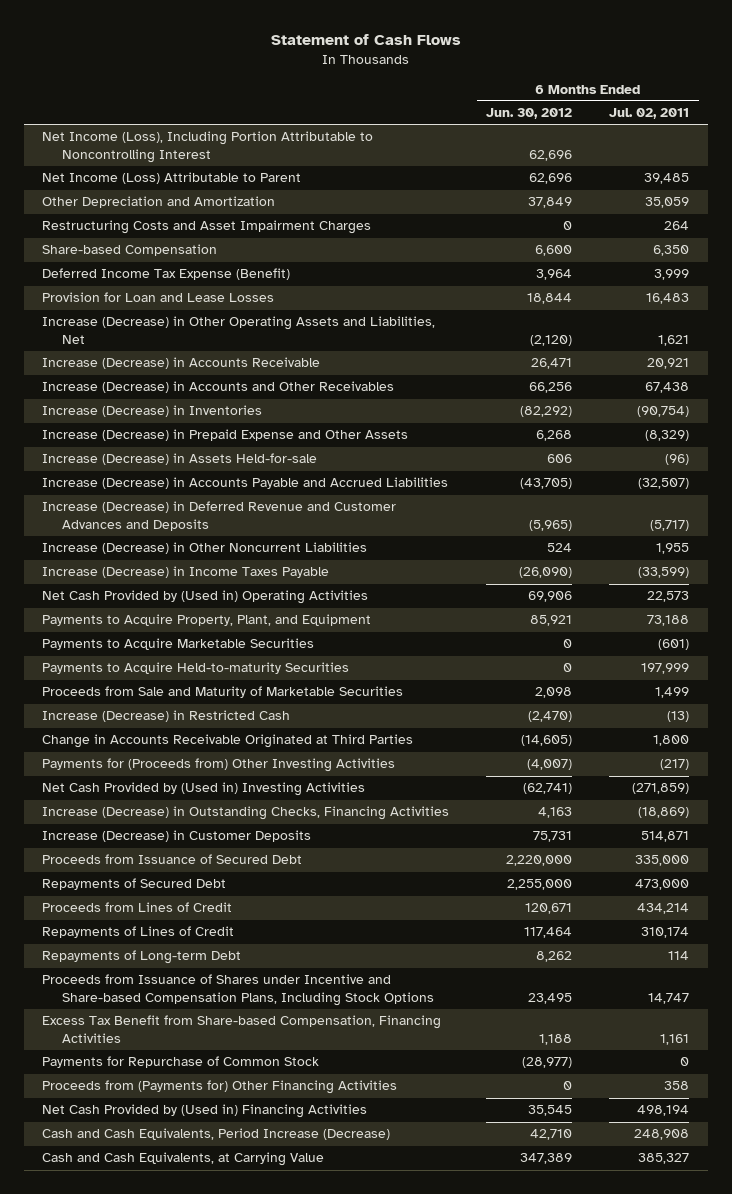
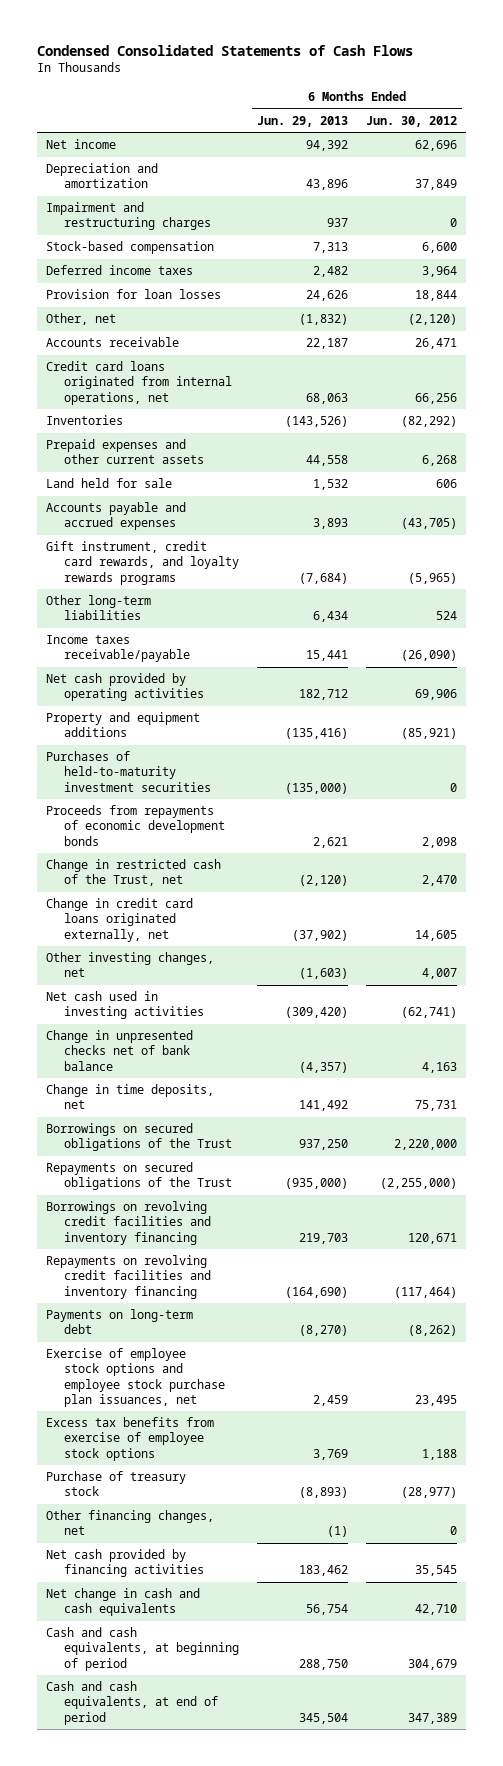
[270,33,461,45] Statement of Cash Flows -> [37,44,414,56] Condensed Consolidated Statements of Cash Flows
[609,108,690,120] Jul. 02, 2011 -> none
none -> [256,115,348,127] Jun. 29, 2013
[42,172,302,185] Net Income (Loss) Attributable to Parent -> none
[42,638,315,651] Payments to Acquire Marketable Securities -> none
[42,131,374,163] Net Income (Loss), Including Portion Attributable to Noncontrolling Interest -> [46,139,117,150] Net income
[42,196,276,209] Other Depreciation and Amortization -> [46,163,159,189] Depreciation and amortization
[42,220,372,235] Restructuring Costs and Asset Impairment Charges -> [46,202,211,231] Impairment and restructuring charges
[42,244,218,257] Share-based Compensation -> [46,241,215,255] Stock-based compensation
[42,268,291,281] Deferred Income Tax Expense (Benefit) -> [46,265,194,276] Deferred income taxes
[42,292,275,303] Provision for Loan and Lease Losses -> [46,289,222,300] Provision for loan losses
[42,316,436,344] Increase (Decrease) in Other Operating Assets and Liabilities, Net -> [46,313,117,326] Other, net
[42,357,321,370] Increase (Decrease) in Accounts Receivable -> [46,337,180,348] Accounts receivable
[42,381,395,394] Increase (Decrease) in Accounts and Other Receivables -> [46,361,232,405] Credit card loans originated from internal operations, net
[42,405,263,418] Increase (Decrease) in Inventories -> [46,415,124,426] Inventories
[42,429,409,442] Increase (Decrease) in Prepaid Expense and Other Assets -> [46,439,204,465] Prepaid expenses and other current assets
[42,453,318,466] Increase (Decrease) in Assets Held-for-sale -> [46,478,173,489] Land held for sale
[42,477,449,490] Increase (Decrease) in Accounts Payable and Accrued Liabilities -> [46,502,187,531] Accounts payable and accrued expenses
[42,501,397,531] Increase (Decrease) in Deferred Revenue and Customer Advances and Deposits -> [46,541,239,585] Gift instrument, credit card rewards, and loyalty rewards programs
[42,542,368,555] Increase (Decrease) in Other Noncurrent Liabilities -> [46,595,152,621] Other long-term liabilities
[42,566,330,579] Increase (Decrease) in Income Taxes Payable -> [46,635,190,663] Income taxes receivable/payable
[42,590,369,605] Net Cash Provided by (Used in) Operating Activities -> [46,673,204,702] Net cash provided by operating activities
[42,614,372,627] Payments to Acquire Property, Plant, and Equipment -> [46,712,201,738] Property and equipment additions
[530,615,573,627] 85,921 -> [401,728,458,740] (85,921)
[42,662,350,675] Payments to Acquire Held-to-maturity Securities -> [46,751,211,792] Purchases of held-to-maturity investment securities
[42,686,404,699] Proceeds from Sale and Maturity of Marketable Securities -> [46,805,225,846] Proceeds from repayments of economic development bonds
[42,710,291,723] Increase (Decrease) in Restricted Cash -> [46,859,222,887] Change in restricted cash of the Trust, net
[528,711,573,723] (2,470) -> [422,875,458,887] 2,470
[42,734,414,749] Change in Accounts Receivable Originated at Third Parties -> [46,898,194,942] Change in credit card loans originated externally, net
[521,735,573,747] (14,605) -> [415,929,458,941] 14,605
[42,758,396,773] Payments for (Proceeds from) Other Investing Activities -> [46,952,215,978] Other investing changes, net
[527,759,573,771] (4,007) -> [422,968,458,980] 4,007
[42,782,366,797] Net Cash Provided by (Used in) Investing Activities -> [46,991,204,1020] Net cash used in investing activities
[42,806,450,821] Increase (Decrease) in Outstanding Checks, Financing Activities -> [46,1030,194,1071] Change in unpresented checks net of bank balance
[42,830,312,843] Increase (Decrease) in Customer Deposits -> [46,1084,215,1110] Change in time deposits, net
[42,854,303,865] Proceeds from Issuance of Secured Debt -> [46,1123,232,1152] Borrowings on secured obligations of the Trust
[42,878,227,891] Repayments of Secured Debt -> [46,1162,232,1191] Repayments on secured obligations of the Trust
[507,879,573,891] 2,255,000 -> [380,1178,458,1190] (2,255,000)
[42,902,233,913] Proceeds from Lines of Credit -> [46,1201,211,1245] Borrowings on revolving credit facilities and inventory financing
[42,926,235,939] Repayments of Lines of Credit -> [46,1255,211,1299] Repayments on revolving credit facilities and inventory financing
[524,927,573,939] 117,464 -> [394,1286,458,1298] (117,464)
[42,950,242,965] Repayments of Long-term Debt -> [46,1309,194,1335] Payments on long-term debt
[536,951,573,963] 8,262 -> [408,1325,458,1337] (8,262)
[42,974,434,1006] Proceeds from Issuance of Shares under Incentive and Share-based Compensation Plans, Including Stock Options -> [46,1348,225,1407] Exercise of employee stock options and employee stock purchase plan issuances, net
[42,1015,442,1043] Excess Tax Benefit from Share-based Compensation, Financing Activities -> [46,1417,215,1461] Excess tax benefits from exercise of employee stock options
[42,1056,320,1069] Payments for Repurchase of Common Stock -> [46,1471,187,1497] Purchase of treasury stock
[42,1080,398,1095] Proceeds from (Payments for) Other Financing Activities -> [46,1510,215,1536] Other financing changes, net
[42,1104,368,1119] Net Cash Provided by (Used in) Financing Activities -> [46,1549,204,1578] Net cash provided by financing activities
[42,1128,391,1141] Cash and Cash Equivalents, Period Increase (Decrease) -> [46,1588,201,1617] Net change in cash and cash equivalents
[42,1152,325,1167] Cash and Cash Equivalents, at Carrying Value -> [46,1627,239,1671] Cash and cash equivalents, at beginning of period
[520,1153,573,1165] 347,389 -> [408,1658,458,1670] 304,679
none -> [46,1681,218,1725] Cash and cash equivalents, at end of period

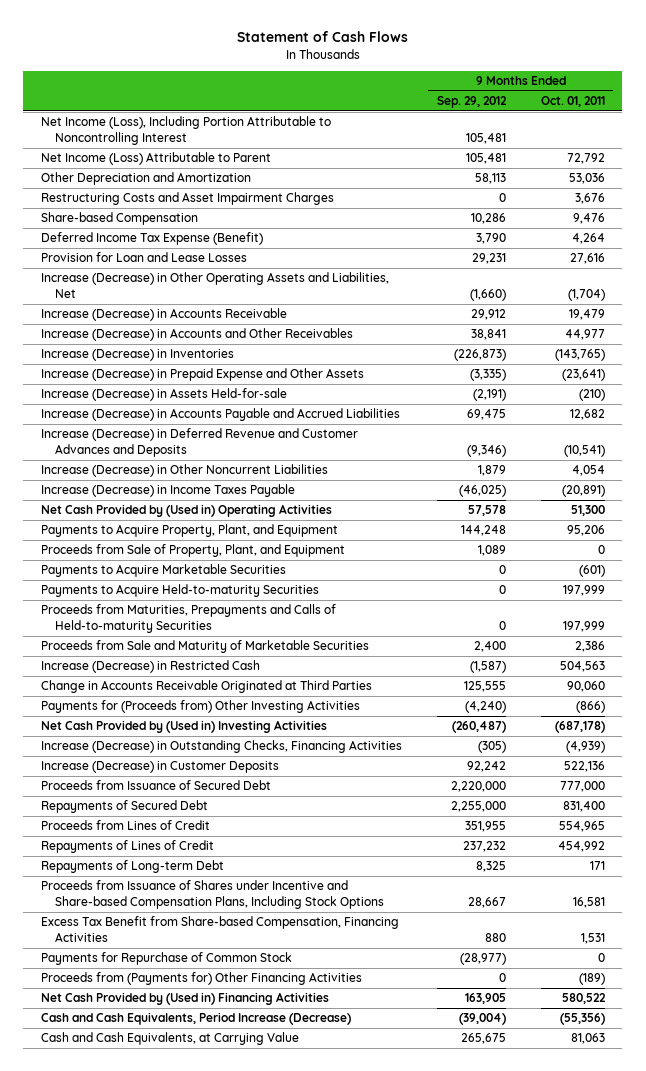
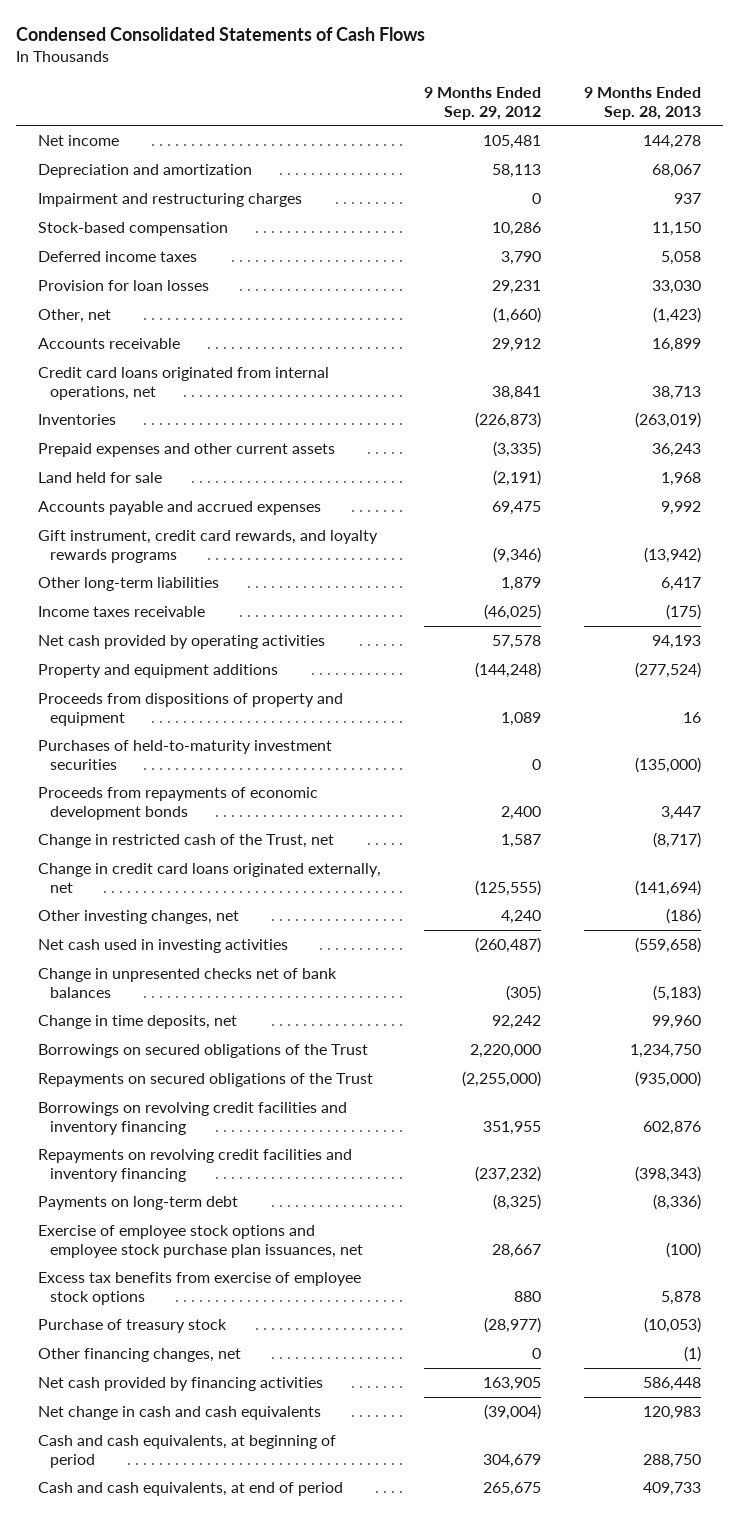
[236,31,408,43] Statement of Cash Flows -> [16,26,426,41] Condensed Consolidated Statements of Cash Flows
[540,96,605,108] Oct. 01, 2011 -> none
none -> [584,87,702,120] 9 Months Ended Sep. 28, 2013
[40,152,271,166] Net Income (Loss) Attributable to Parent -> none
[40,564,286,578] Payments to Acquire Marketable Securities -> none
[40,604,336,634] Proceeds from Maturities, Prepayments and Calls of Held-to-maturity Securities -> none
[40,116,331,146] Net Income (Loss), Including Portion Attributable to Noncontrolling Interest -> [37,135,119,147] Net income
[40,172,251,186] Other Depreciation and Amortization -> [37,164,252,179] Depreciation and amortization
[40,192,334,206] Restructuring Costs and Asset Impairment Charges -> [37,193,302,208] Impairment and restructuring charges
[40,212,198,226] Share-based Compensation -> [37,222,228,237] Stock-based compensation
[40,232,263,246] Deferred Income Tax Expense (Benefit) -> [37,251,197,263] Deferred income taxes
[40,252,247,263] Provision for Loan and Lease Losses -> [37,280,209,292] Provision for loan losses
[40,272,389,299] Increase (Decrease) in Other Operating Assets and Liabilities, Net -> [37,309,111,324] Other, net
[40,308,287,322] Increase (Decrease) in Accounts Receivable -> [37,338,180,350] Accounts receivable
[40,328,353,342] Increase (Decrease) in Accounts and Other Receivables -> [37,367,329,400] Credit card loans originated from internal operations, net
[40,349,234,362] Increase (Decrease) in Inventories -> [37,414,116,426] Inventories
[40,368,364,382] Increase (Decrease) in Prepaid Expense and Other Assets -> [37,443,335,458] Prepaid expenses and other current assets
[40,388,287,402] Increase (Decrease) in Assets Held-for-sale -> [37,472,162,484] Land held for sale
[40,408,400,422] Increase (Decrease) in Accounts Payable and Accrued Liabilities -> [37,501,321,516] Accounts payable and accrued expenses
[40,428,358,458] Increase (Decrease) in Deferred Revenue and Customer Advances and Deposits -> [37,530,378,563] Gift instrument, credit card rewards, and loyalty rewards programs
[40,464,328,478] Increase (Decrease) in Other Noncurrent Liabilities -> [37,577,219,592] Other long-term liabilities
[40,484,295,498] Increase (Decrease) in Income Taxes Payable -> [37,606,205,618] Income taxes receivable
[40,504,332,518] Net Cash Provided by (Used in) Operating Activities -> [37,635,325,650] Net cash provided by operating activities
[40,524,338,538] Payments to Acquire Property, Plant, and Equipment -> [37,664,278,679] Property and equipment additions
[460,525,506,537] 144,248 -> [475,662,542,679] (144,248)
[40,544,345,558] Proceeds from Sale of Property, Plant, and Equipment -> [37,693,343,726] Proceeds from dispositions of property and equipment
[40,584,319,598] Payments to Acquire Held-to-maturity Securities -> [37,740,332,770] Purchases of held-to-maturity investment securities
[40,640,369,654] Proceeds from Sale and Maturity of Marketable Securities -> [37,787,318,820] Proceeds from repayments of economic development bonds
[40,660,260,674] Increase (Decrease) in Restricted Cash -> [37,834,334,849] Change in restricted cash of the Trust, net
[469,661,506,674] (1,587) -> [501,834,542,849] 1,587
[40,680,372,694] Change in Accounts Receivable Originated at Third Parties -> [37,863,381,893] Change in credit card loans originated externally, net
[463,681,506,693] 125,555 -> [475,879,542,896] (125,555)
[40,700,360,714] Payments for (Proceeds from) Other Investing Activities -> [37,910,239,925] Other investing changes, net
[464,701,506,714] (4,240) -> [501,910,542,925] 4,240
[40,720,327,734] Net Cash Provided by (Used in) Investing Activities -> [37,939,288,954] Net cash used in investing activities
[40,740,402,754] Increase (Decrease) in Outstanding Checks, Financing Activities -> [37,968,337,998] Change in unpresented checks net of bank balances
[40,761,279,774] Increase (Decrease) in Customer Deposits -> [37,1015,237,1030] Change in time deposits, net
[40,780,271,791] Proceeds from Issuance of Secured Debt -> [37,1044,368,1059] Borrowings on secured obligations of the Trust
[40,800,208,814] Repayments of Secured Debt -> [37,1073,373,1088] Repayments on secured obligations of the Trust
[450,801,506,813] 2,255,000 -> [462,1071,542,1088] (2,255,000)
[40,820,210,831] Proceeds from Lines of Credit -> [37,1102,347,1135] Borrowings on revolving credit facilities and inventory financing
[40,840,214,854] Repayments of Lines of Credit -> [37,1149,352,1182] Repayments on revolving credit facilities and inventory financing
[462,841,506,853] 237,232 -> [475,1165,542,1182] (237,232)
[40,860,224,874] Repayments of Long-term Debt -> [37,1196,238,1211] Payments on long-term debt
[475,861,506,873] 8,325 -> [493,1194,542,1211] (8,325)
[40,880,385,910] Proceeds from Issuance of Shares under Incentive and Share-based Compensation Plans, Including Stock Options -> [37,1225,363,1258] Exercise of employee stock options and employee stock purchase plan issuances, net
[40,916,399,943] Excess Tax Benefit from Share-based Compensation, Financing Activities -> [37,1272,361,1305] Excess tax benefits from exercise of employee stock options
[40,952,292,966] Payments for Repurchase of Common Stock -> [37,1319,227,1334] Purchase of treasury stock
[40,972,362,986] Proceeds from (Payments for) Other Financing Activities -> [37,1348,241,1363] Other financing changes, net
[40,992,329,1006] Net Cash Provided by (Used in) Financing Activities -> [37,1377,323,1392] Net cash provided by financing activities
[40,1012,351,1026] Cash and Cash Equivalents, Period Increase (Decrease) -> [37,1406,321,1421] Net change in cash and cash equivalents
[40,1032,299,1046] Cash and Cash Equivalents, at Carrying Value -> [37,1435,336,1468] Cash and cash equivalents, at beginning of period
[460,1033,506,1045] 265,675 -> [483,1453,542,1468] 304,679
none -> [37,1482,343,1497] Cash and cash equivalents, at end of period

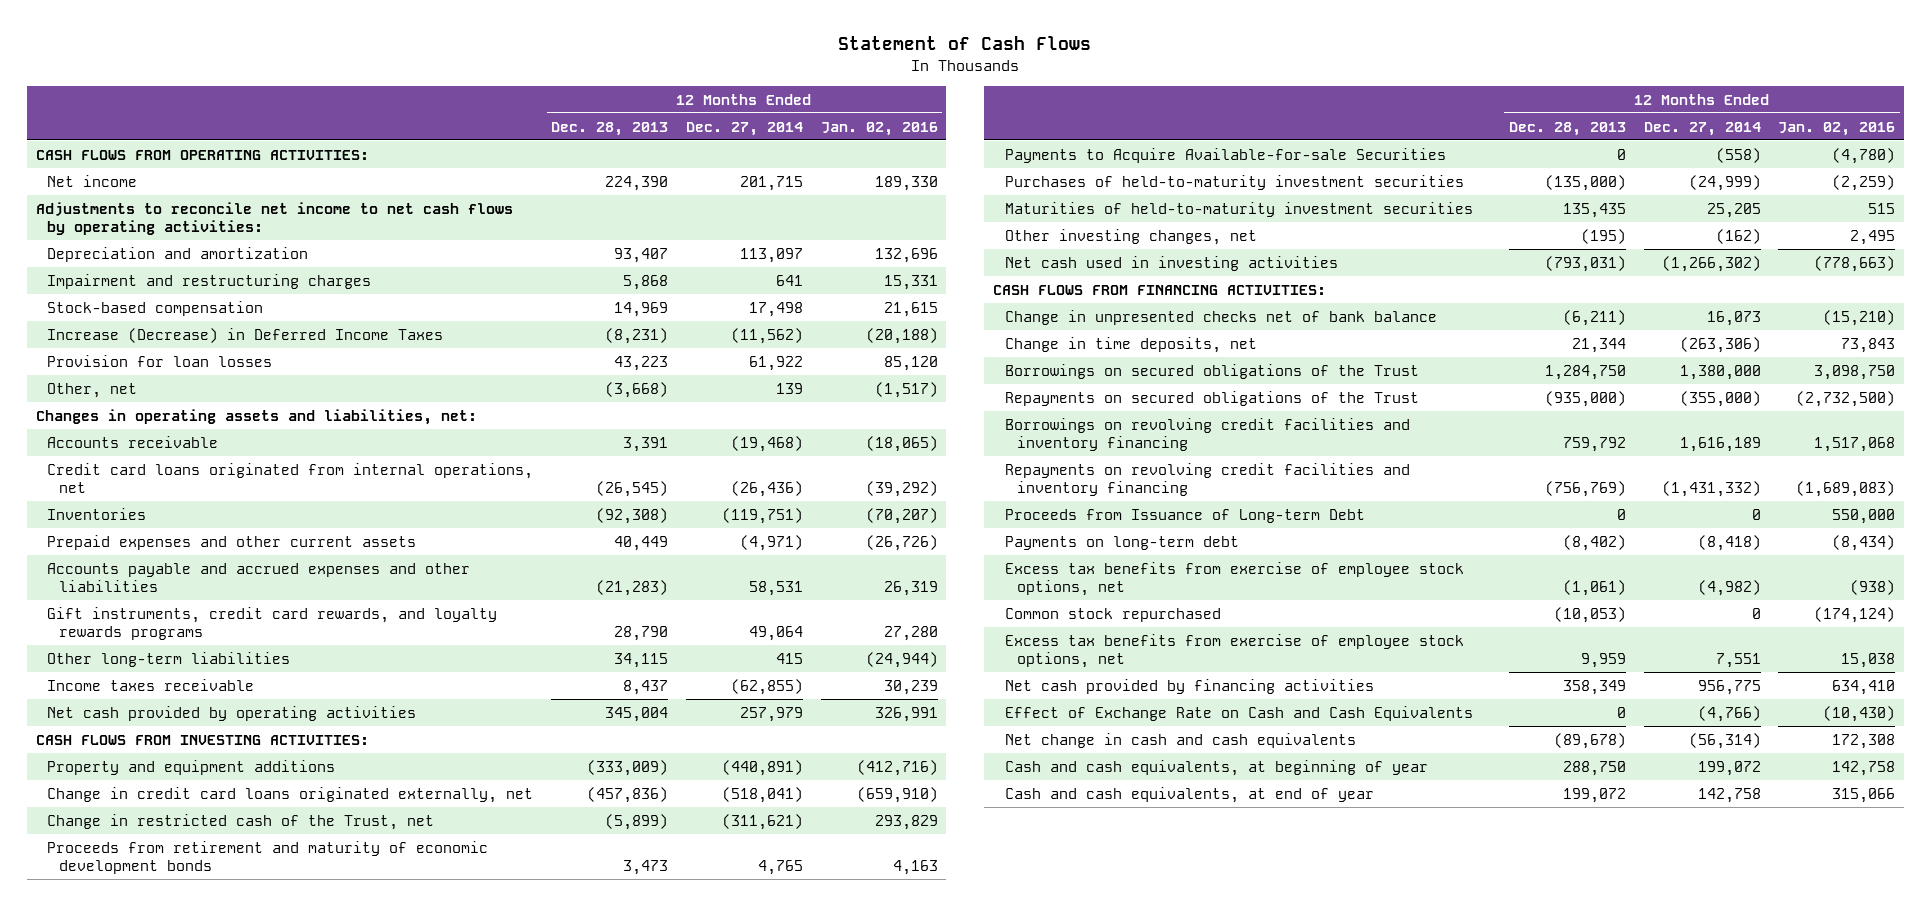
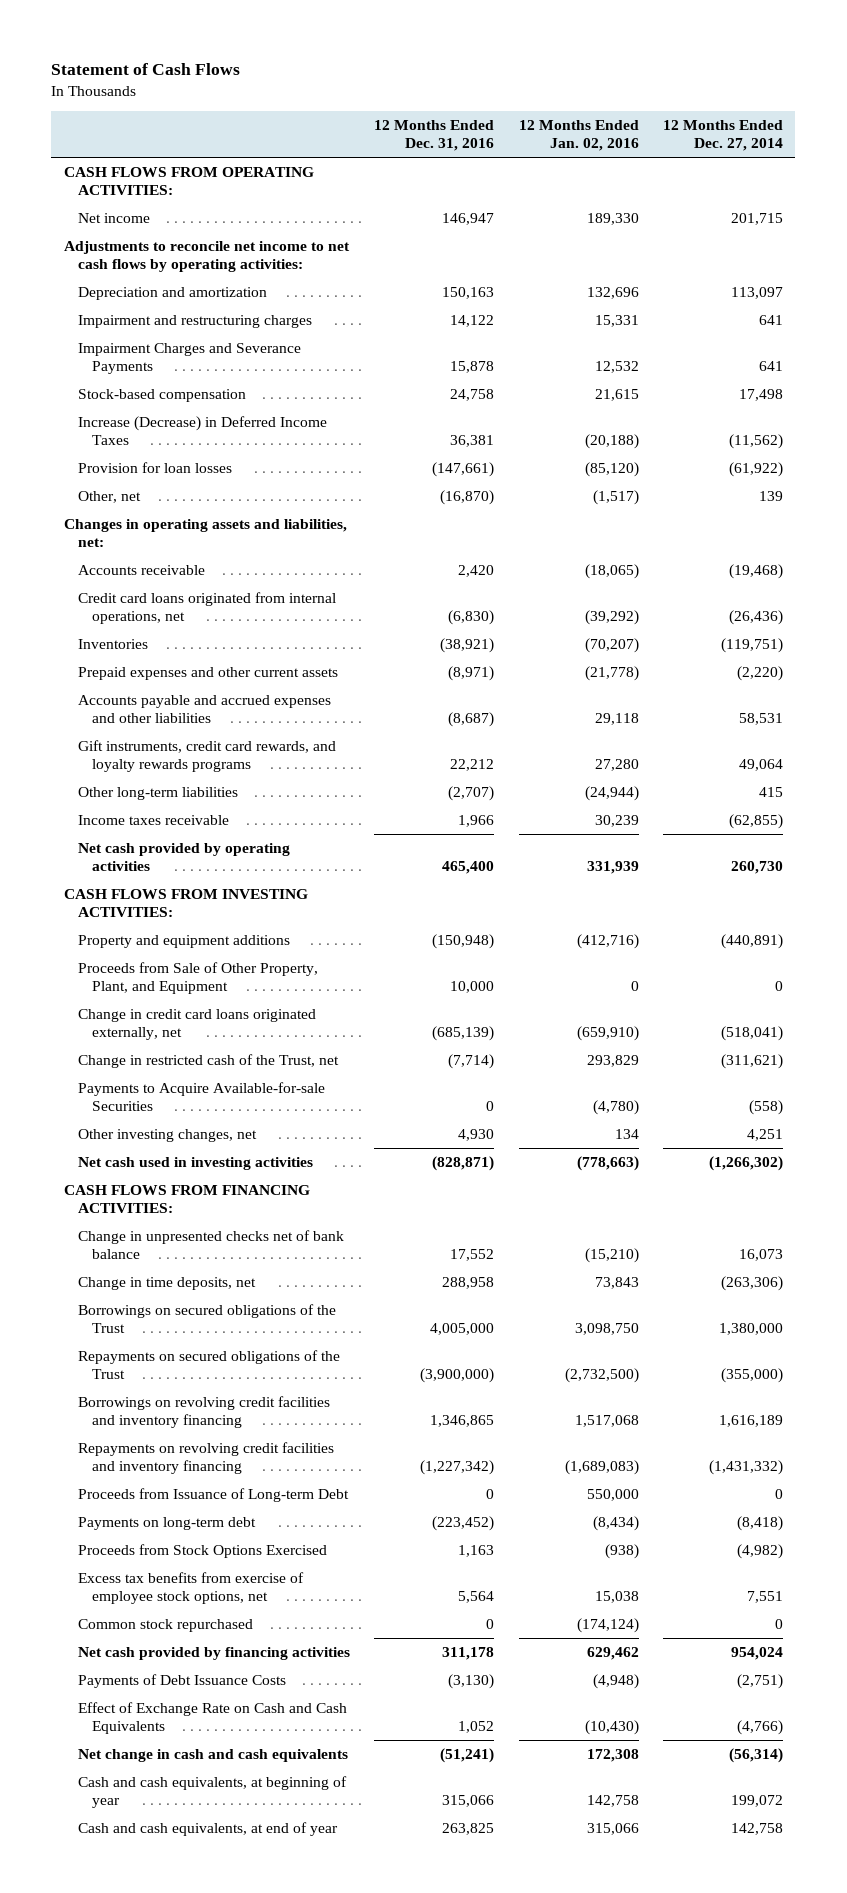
[551,121,669,136] Dec. 28, 2013 -> none
none -> [374,120,495,152] 12 Months Ended Dec. 31, 2016
none -> [77,343,301,375] Impairment Charges and Severance Payments
[748,355,803,371] 61,922 -> [729,462,784,478] (61,922)
[883,355,938,371] 85,120 -> [584,462,639,478] (85,120)
[739,534,803,551] (4,971) -> [737,666,784,682] (2,220)
[865,534,938,551] (26,726) -> [584,666,639,682] (21,778)
[883,581,938,597] 26,319 -> [594,713,639,726] 29,118
[739,706,803,722] 257,979 -> [731,861,784,875] 260,730
[874,706,938,722] 326,991 -> [586,861,639,875] 331,939
none -> [77,962,318,995] Proceeds from Sale of Other Property, Plant, and Equipment
[47,840,489,875] Proceeds from retirement and maturity of economic development bonds -> none
[1005,174,1465,190] Purchases of held-to-maturity investment securities -> none
[1005,201,1474,217] Maturities of held-to-maturity investment securities -> none
[1715,228,1761,244] (162) -> [747,1129,784,1142] 4,251
[1850,229,1896,245] 2,495 -> [614,1129,639,1140] 134
[1005,561,1465,597] Excess tax benefits from exercise of employee stock options, net -> [77,1544,327,1559] Proceeds from Stock Options Exercised
[1005,607,1222,622] Common stock repurchased -> [77,1619,253,1633] Common stock repurchased
[1697,679,1761,695] 956,775 -> [731,1647,784,1661] 954,024
[1832,679,1896,695] 634,410 -> [586,1647,639,1661] 629,462
none -> [77,1674,286,1689] Payments of Debt Issuance Costs

